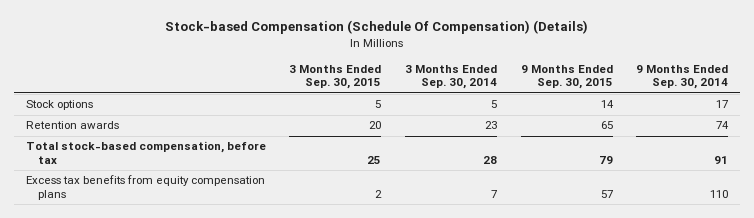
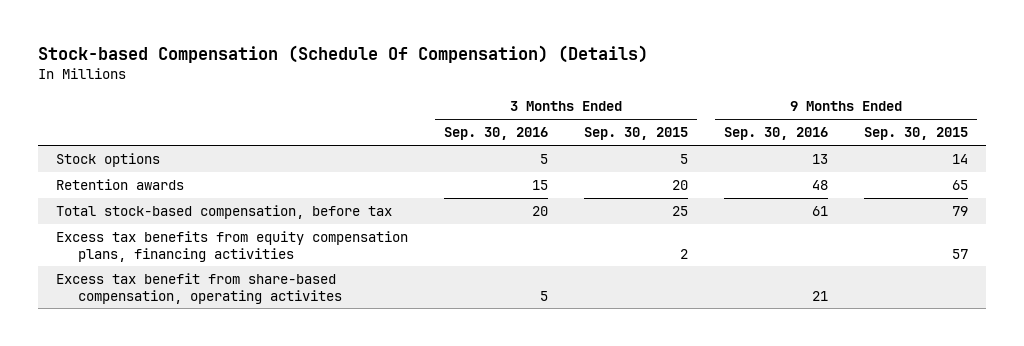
[404,64,497,90] 3 Months Ended Sep. 30, 2014 -> none
[636,64,729,90] 9 Months Ended Sep. 30, 2014 -> none
none -> [444,127,549,141] Sep. 30, 2016
none -> [724,127,829,141] Sep. 30, 2016
[25,175,265,200] Excess tax benefits from equity compensation plans -> [56,231,409,262] Excess tax benefits from equity compensation plans, financing activities
none -> [56,273,342,304] Excess tax benefit from share-based compensation, operating activites

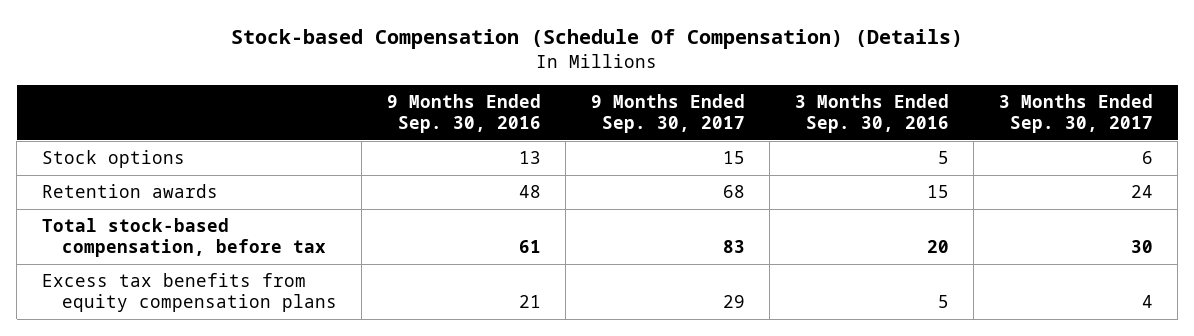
[584,127,689,141] Sep. 30, 2015 -> none
[864,127,969,141] Sep. 30, 2015 -> none
none -> [590,94,745,134] 9 Months Ended Sep. 30, 2017
none -> [998,94,1153,134] 3 Months Ended Sep. 30, 2017
[56,231,409,262] Excess tax benefits from equity compensation plans, financing activities -> none
[56,273,342,304] Excess tax benefit from share-based compensation, operating activites -> [41,273,337,313] Excess tax benefits from equity compensation plans

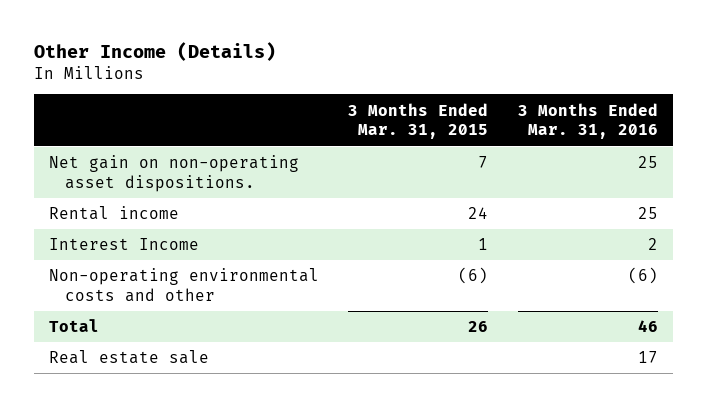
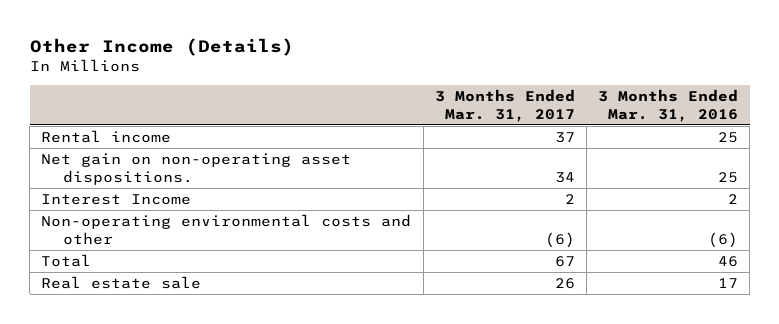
[348,102,489,140] 3 Months Ended Mar. 31, 2015 -> none
none -> [434,89,575,122] 3 Months Ended Mar. 31, 2017
[48,155,299,192] Net gain on non-operating asset dispositions. -> [41,153,352,185] Net gain on non-operating asset dispositions.

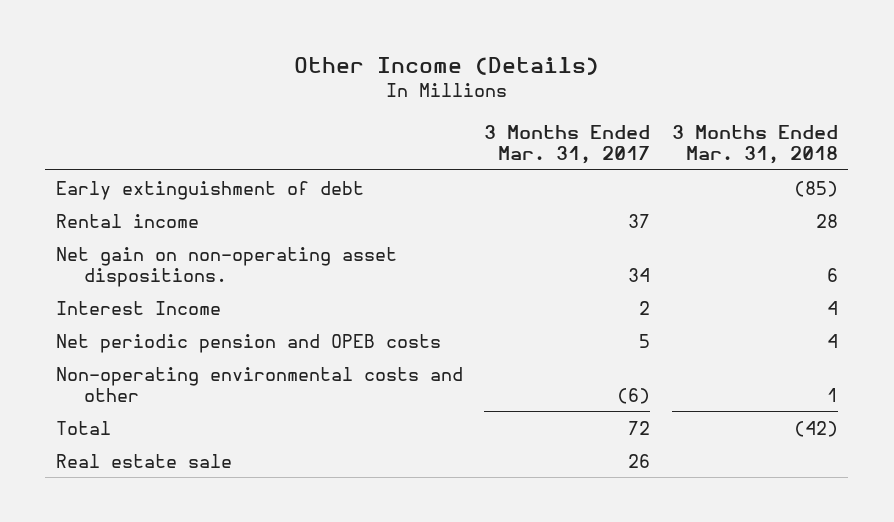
[597,89,738,122] 3 Months Ended Mar. 31, 2016 -> none
none -> [671,124,838,164] 3 Months Ended Mar. 31, 2018
none -> [56,180,365,200] Early extinguishment of debt
none -> [56,333,442,353] Net periodic pension and OPEB costs
[554,256,575,268] 67 -> [628,420,651,435] 72

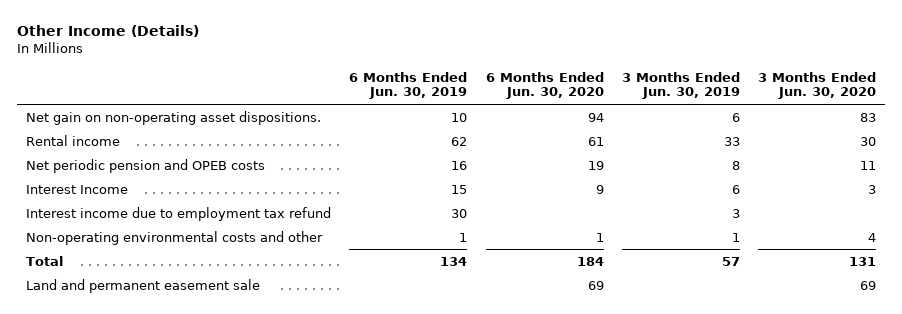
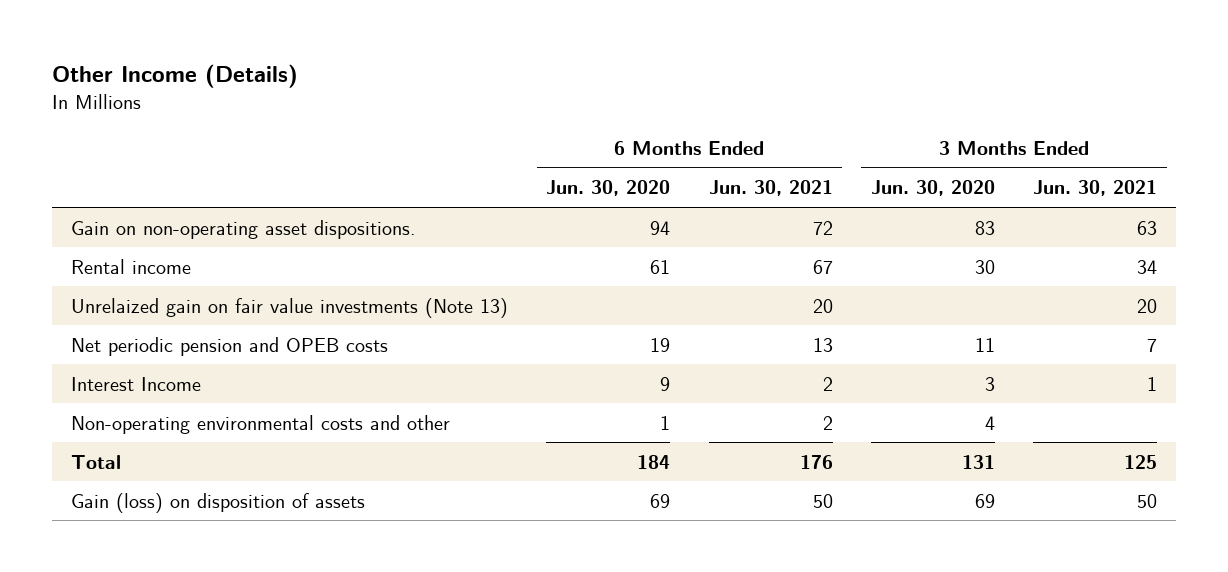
[349,71,468,100] 6 Months Ended Jun. 30, 2019 -> none
[622,71,741,100] 3 Months Ended Jun. 30, 2019 -> none
none -> [708,180,833,197] Jun. 30, 2021
none -> [1033,180,1158,197] Jun. 30, 2021
[26,110,322,125] Net gain on non-operating asset dispositions. -> [70,219,416,239] Gain on non-operating asset dispositions.
none -> [70,297,508,318] Unrelaized gain on fair value investments (Note 13)
[26,206,332,221] Interest income due to employment tax refund -> none
[26,278,261,293] Land and permanent easement sale -> [70,492,365,513] Gain (loss) on disposition of assets

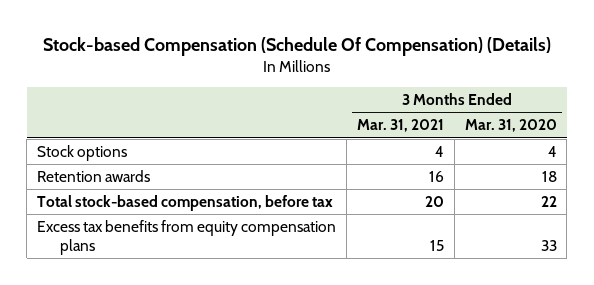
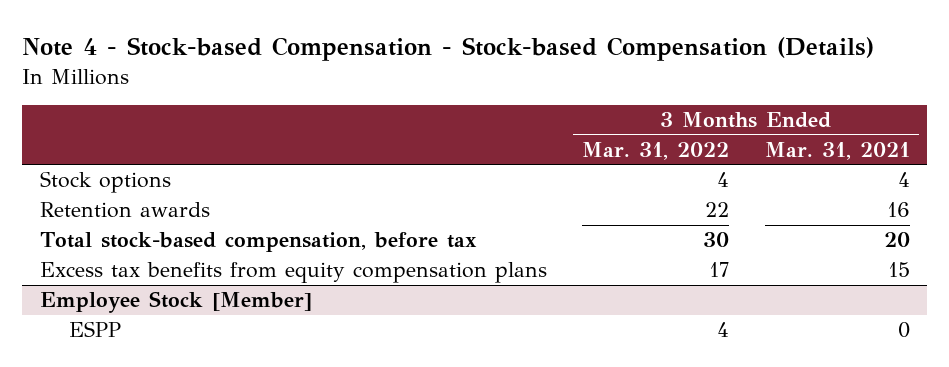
[42,36,551,56] Stock-based Compensation (Schedule Of Compensation) (Details) -> [21,36,874,61] Note 4 - Stock-based Compensation - Stock-based Compensation (Details)
[464,119,557,133] Mar. 31, 2020 -> none
none -> [582,141,730,160] Mar. 31, 2022
none -> [39,291,312,314] Employee Stock [Member]
none -> [68,321,121,338] ESPP

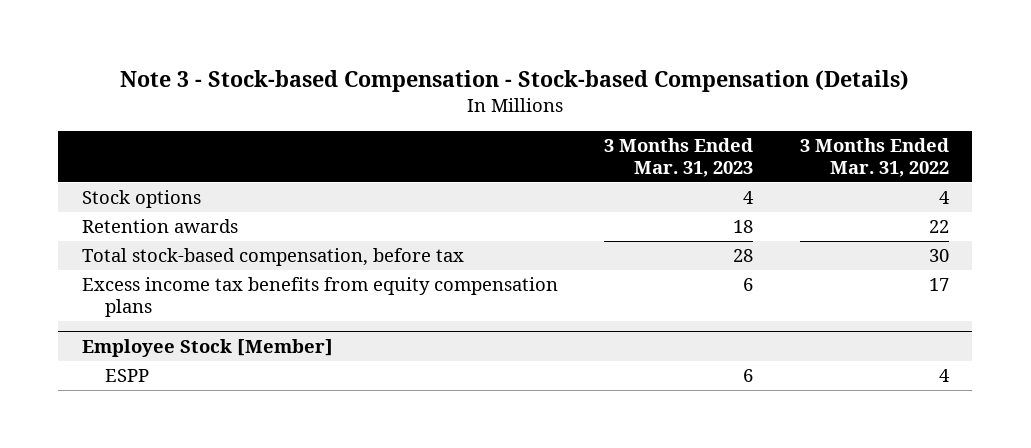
[21,36,874,61] Note 4 - Stock-based Compensation - Stock-based Compensation (Details) -> [120,70,910,93] Note 3 - Stock-based Compensation - Stock-based Compensation (Details)
[764,141,910,160] Mar. 31, 2021 -> none
none -> [604,138,754,177] 3 Months Ended Mar. 31, 2023
[39,262,547,284] Excess tax benefits from equity compensation plans -> [81,277,558,317] Excess income tax benefits from equity compensation plans

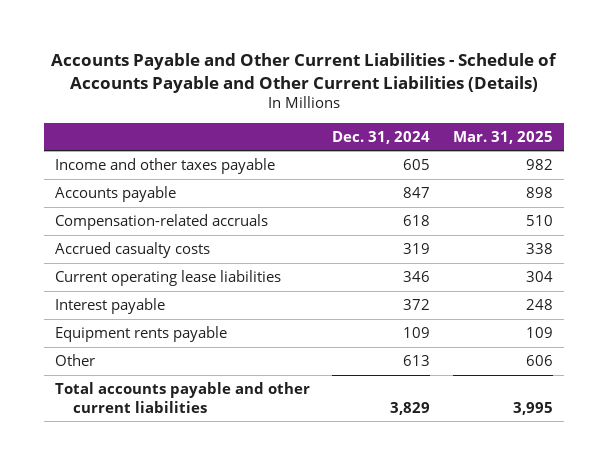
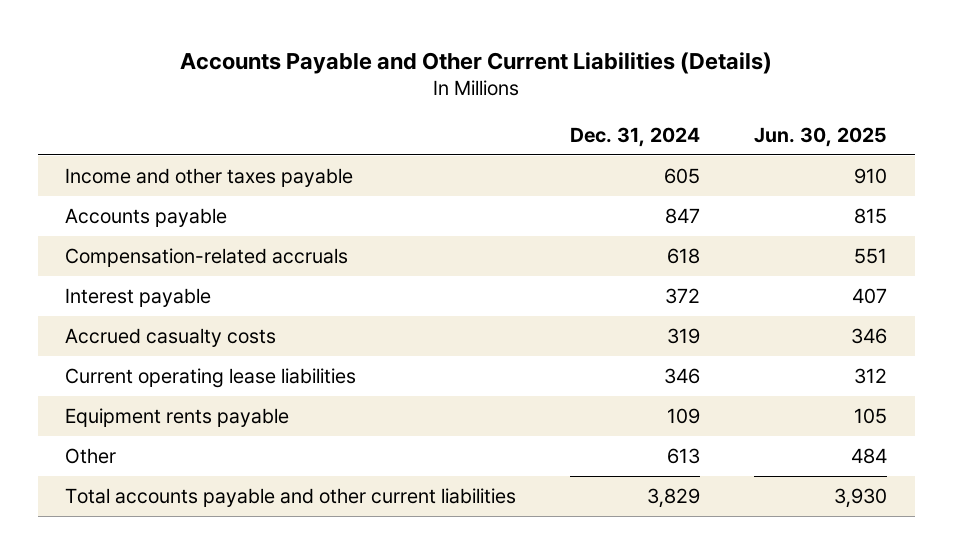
[50,53,557,93] Accounts Payable and Other Current Liabilities - Schedule of Accounts Payable and Other Current Liabilities (Details) -> [180,51,773,74] Accounts Payable and Other Current Liabilities (Details)
[452,130,553,144] Mar. 31, 2025 -> none
none -> [754,126,888,147] Jun. 30, 2025
[54,298,165,315] Interest payable -> [65,287,212,307] Interest payable

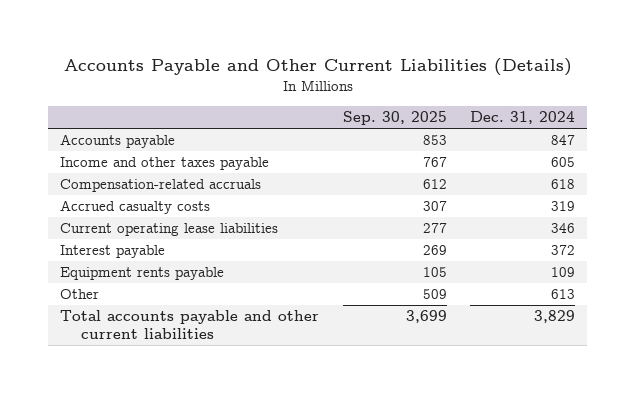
[754,126,888,147] Jun. 30, 2025 -> none
none -> [342,111,447,126] Sep. 30, 2025
[65,167,354,187] Income and other taxes payable -> [59,157,269,171] Income and other taxes payable
[65,287,212,307] Interest payable -> [59,245,165,259] Interest payable

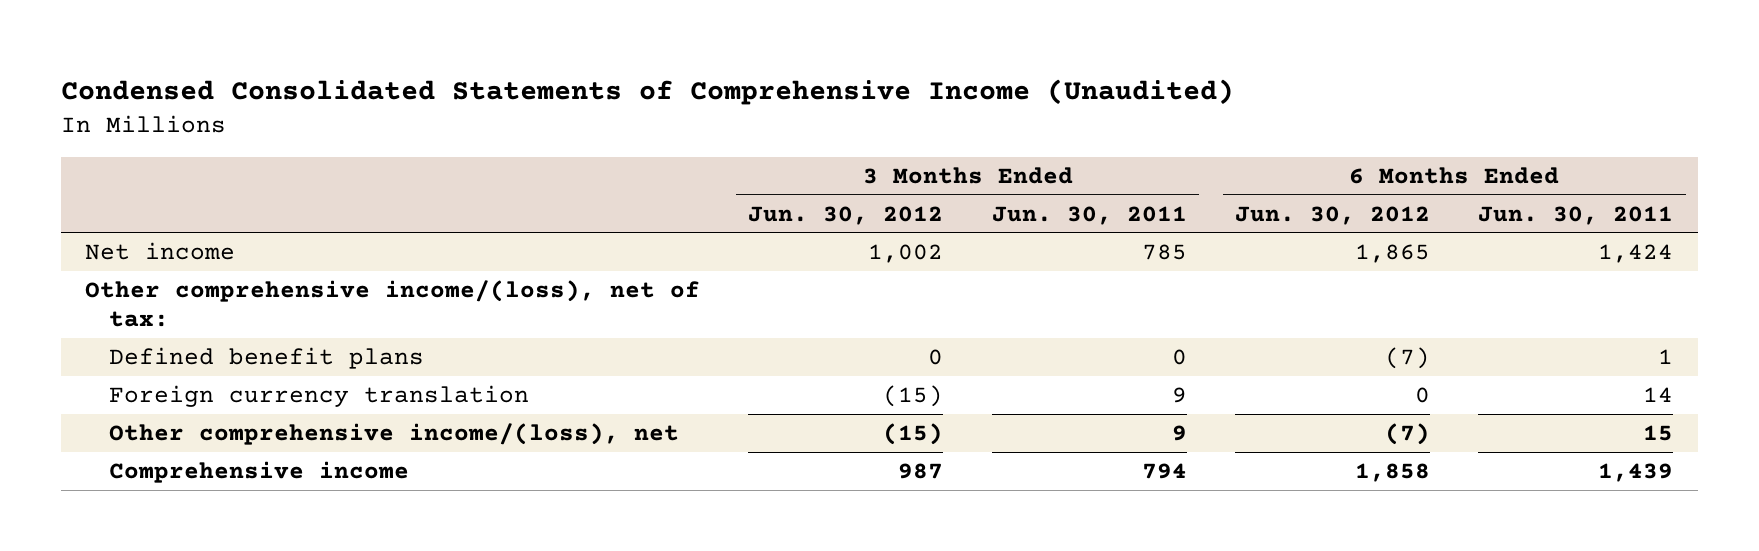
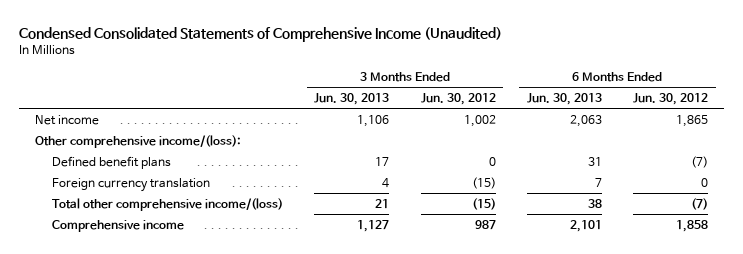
[991,205,1187,225] Jun. 30, 2011 -> none
[1478,205,1674,225] Jun. 30, 2011 -> none
none -> [314,93,390,106] Jun. 30, 2013
none -> [526,93,602,106] Jun. 30, 2013
[85,279,701,328] Other comprehensive income/(loss), net of tax: -> [34,134,241,148] Other comprehensive income/(loss):
[108,422,679,445] Other comprehensive income/(loss), net -> [52,197,284,211] Total other comprehensive income/(loss)

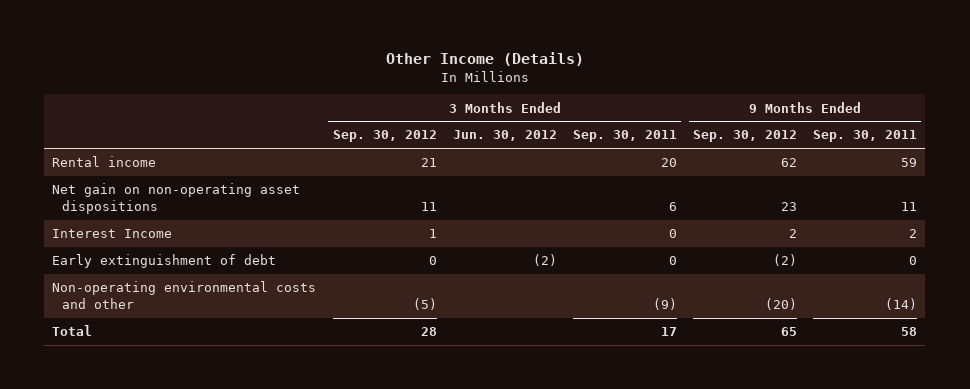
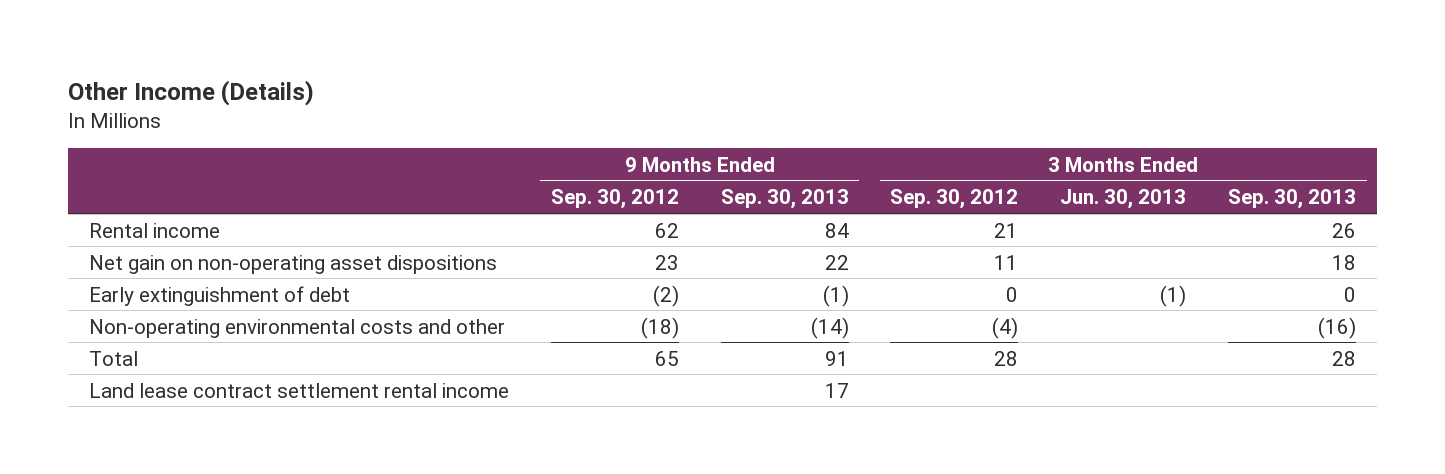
[452,130,557,142] Jun. 30, 2012 -> none
[572,130,677,143] Sep. 30, 2011 -> none
[813,130,918,143] Sep. 30, 2011 -> none
none -> [720,189,849,210] Sep. 30, 2013
none -> [1060,189,1187,210] Jun. 30, 2013
none -> [1228,189,1357,210] Sep. 30, 2013
[52,229,173,239] Interest Income -> none
[412,297,437,310] (5) -> [992,316,1019,339] (4)
[765,297,798,310] (20) -> [640,316,679,339] (18)
none -> [88,382,509,398] Land lease contract settlement rental income

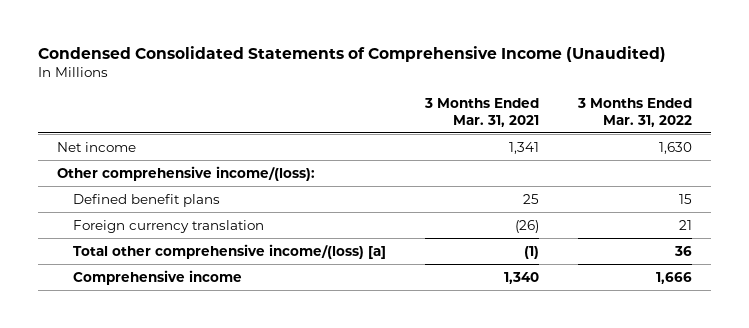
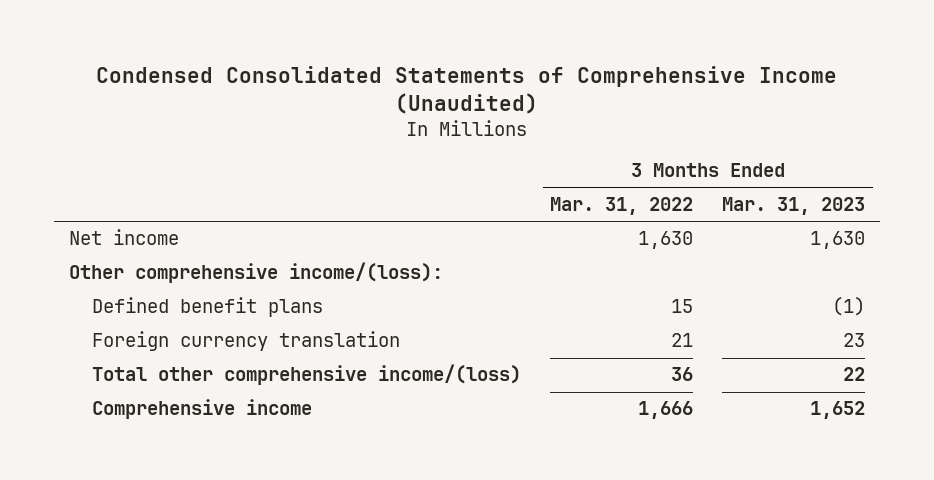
[423,97,539,127] 3 Months Ended Mar. 31, 2021 -> none
none -> [722,196,866,215] Mar. 31, 2023
[73,243,387,259] Total other comprehensive income/(loss) [a] -> [91,364,521,386] Total other comprehensive income/(loss)

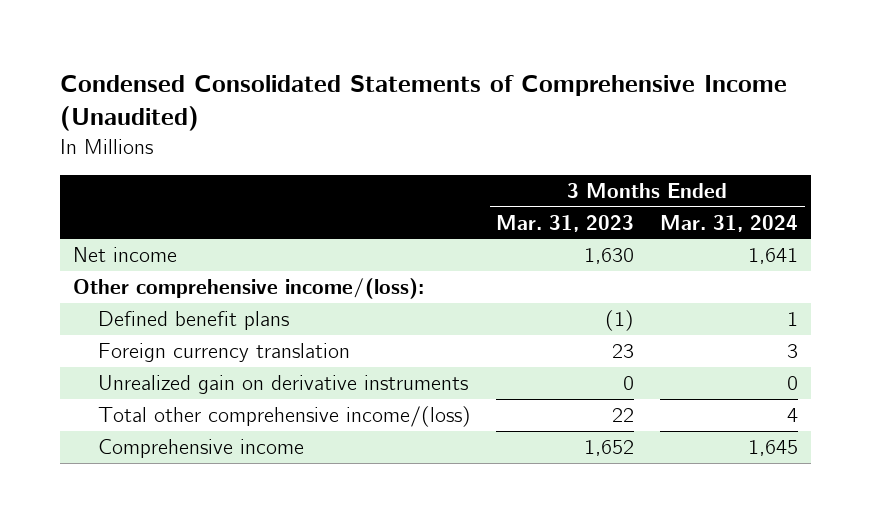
[550,196,694,215] Mar. 31, 2022 -> none
none -> [660,214,799,232] Mar. 31, 2024
none -> [97,375,468,395] Unrealized gain on derivative instruments

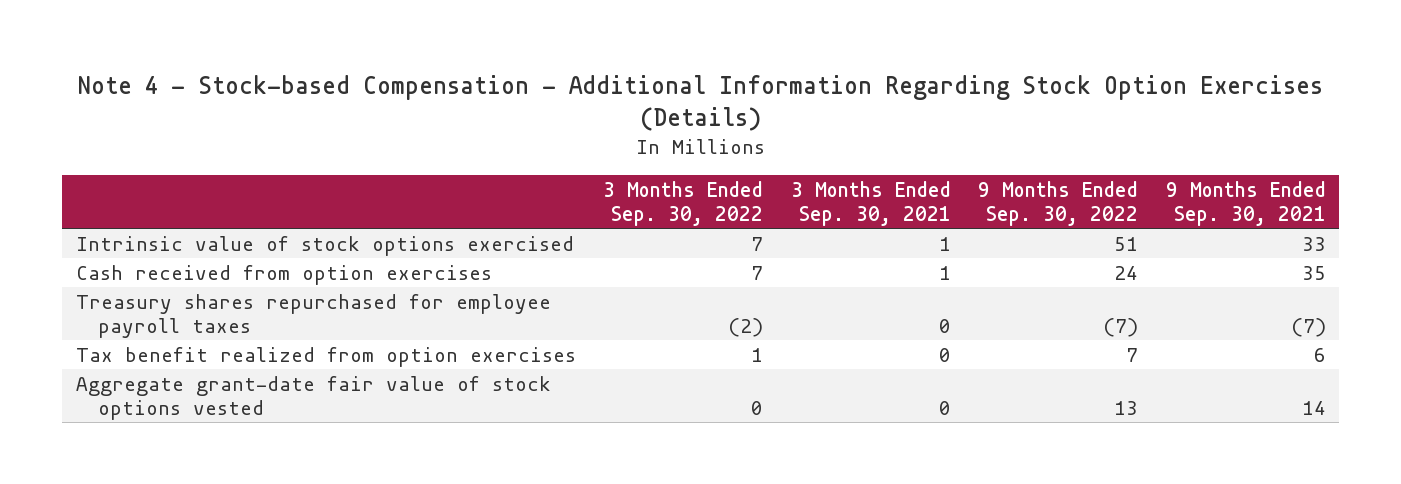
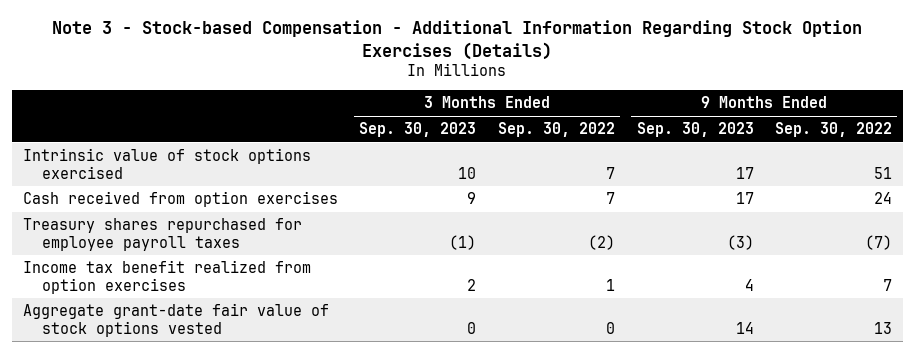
[77,74,1323,132] Note 4 - Stock-based Compensation - Additional Information Regarding Stock Option Exercises (Details) -> [52,20,863,60] Note 3 - Stock-based Compensation - Additional Information Regarding Stock Option Exercises (Details)
[790,180,951,226] 3 Months Ended Sep. 30, 2021 -> none
[1165,180,1326,226] 9 Months Ended Sep. 30, 2021 -> none
none -> [359,122,477,138] Sep. 30, 2023
none -> [636,122,754,138] Sep. 30, 2023
[75,346,576,367] Tax benefit realized from option exercises -> [22,260,311,294] Income tax benefit realized from option exercises

